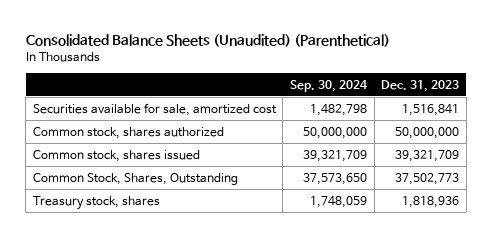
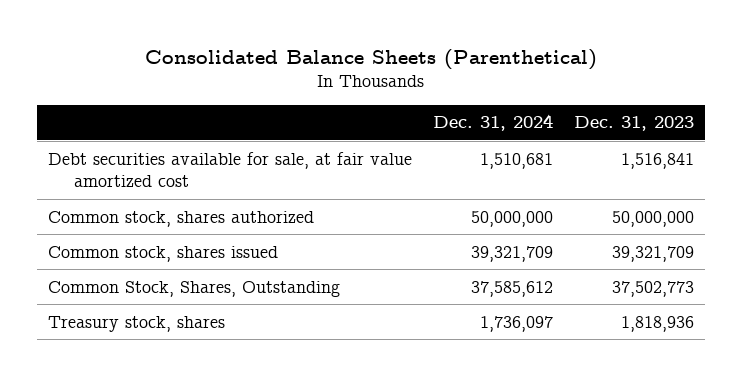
[25,33,390,47] Consolidated Balance Sheets (Unaudited) (Parenthetical) -> [144,48,597,70] Consolidated Balance Sheets (Parenthetical)
[289,79,368,92] Sep. 30, 2024 -> none
none -> [432,114,553,132] Dec. 31, 2024
[32,102,277,116] Securities available for sale, amortized cost -> [47,151,412,187] Debt securities available for sale, at fair value amortized cost

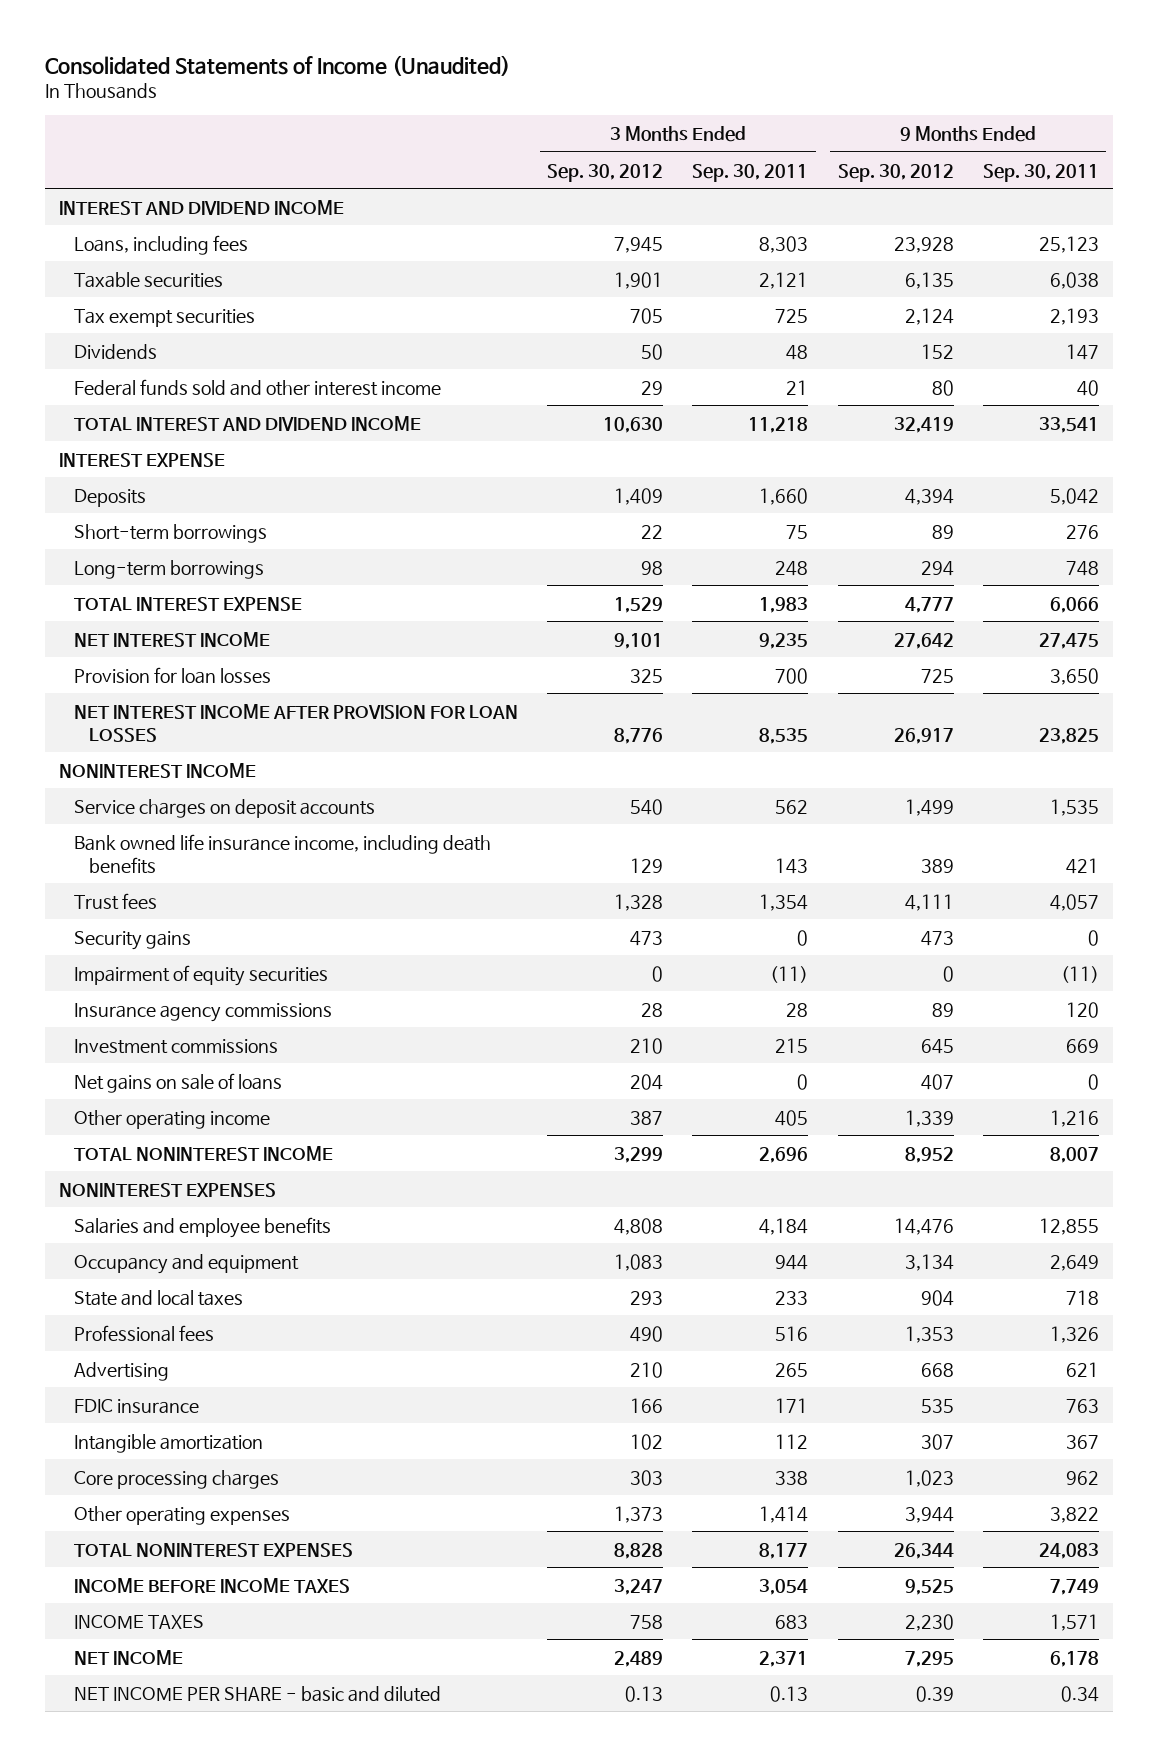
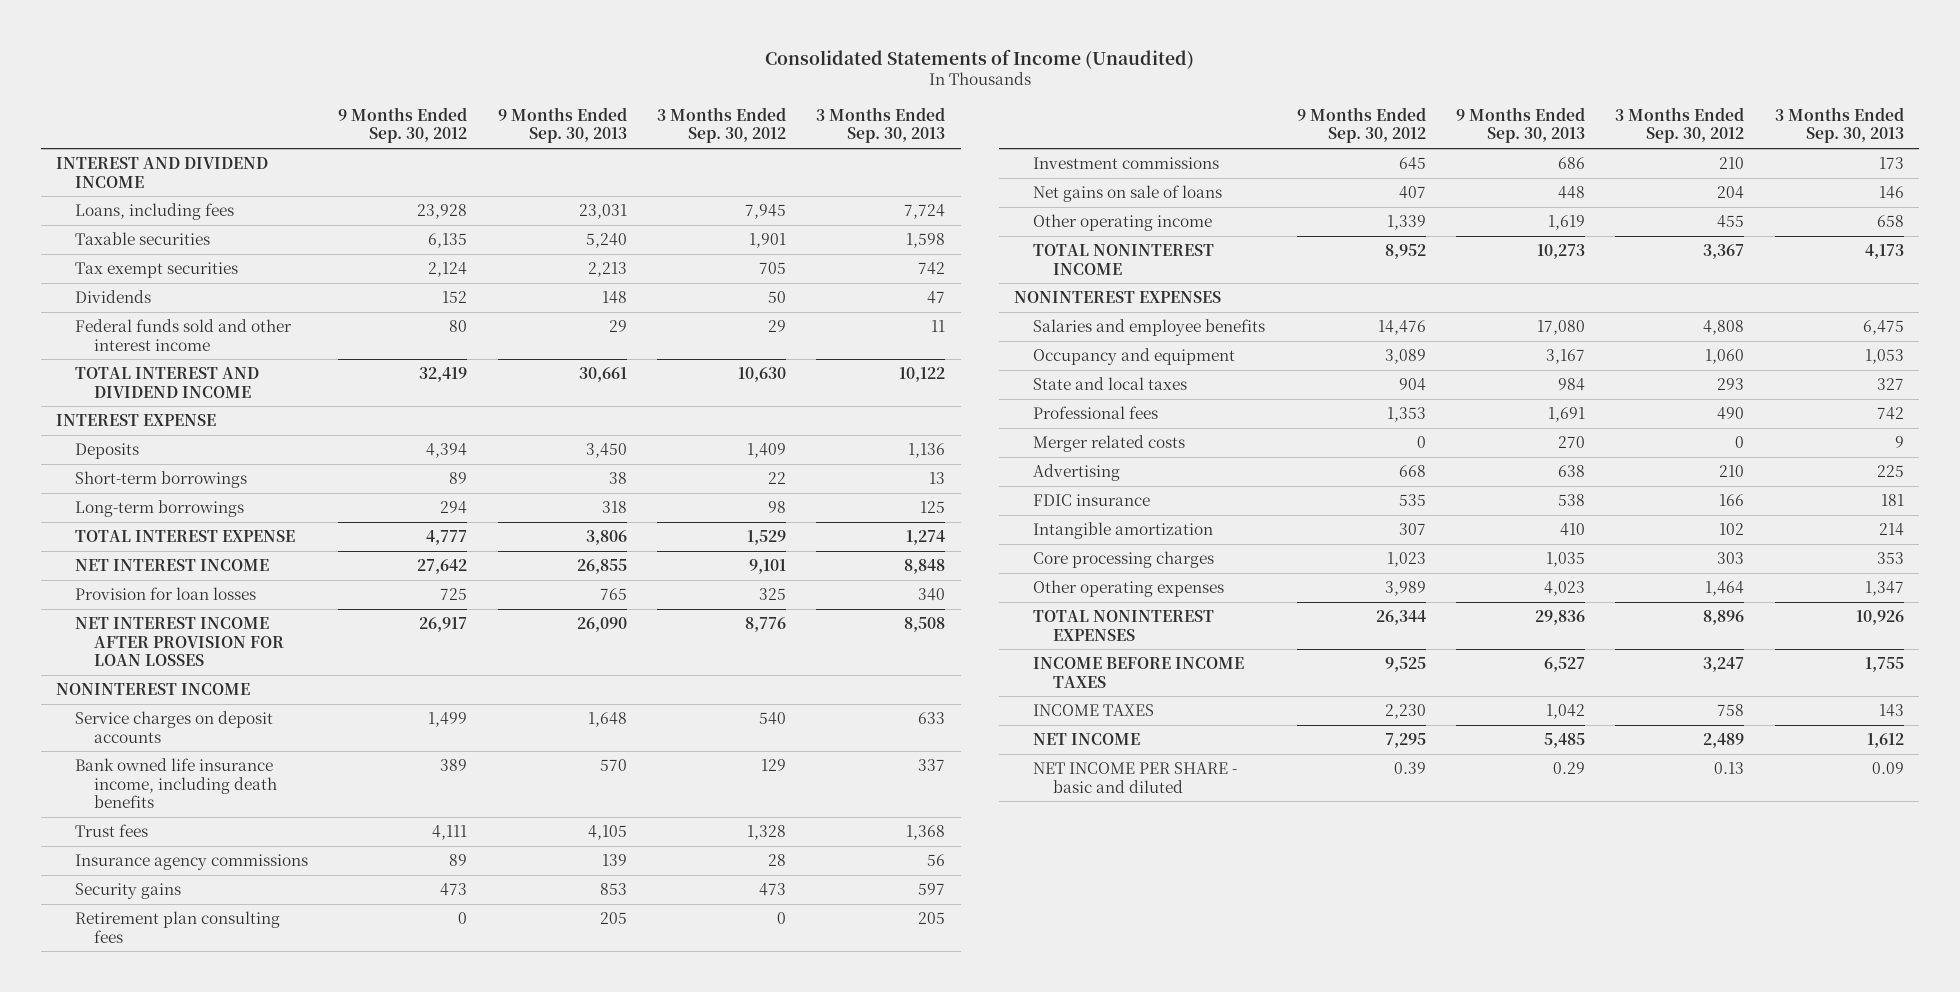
[692,163,809,182] Sep. 30, 2011 -> none
[982,163,1099,182] Sep. 30, 2011 -> none
none -> [497,106,627,144] 9 Months Ended Sep. 30, 2013
none -> [816,106,946,144] 3 Months Ended Sep. 30, 2013
[74,964,329,986] Impairment of equity securities -> none
[74,930,192,950] Security gains -> [75,882,182,899] Security gains
none -> [75,910,281,943] Retirement plan consulting fees
[630,1110,664,1125] 387 -> [1717,214,1745,228] 455
[614,1146,664,1163] 3,299 -> [1703,243,1745,259] 3,367
[614,1253,664,1271] 1,083 -> [1705,348,1745,364] 1,060
[904,1253,954,1271] 3,134 -> [1384,348,1426,364] 3,089
none -> [1033,434,1186,452] Merger related costs
[614,1505,664,1523] 1,373 -> [1705,580,1745,596] 1,464
[904,1506,954,1523] 3,944 -> [1384,580,1426,596] 3,989
[614,1542,664,1559] 8,828 -> [1703,609,1745,625] 8,896

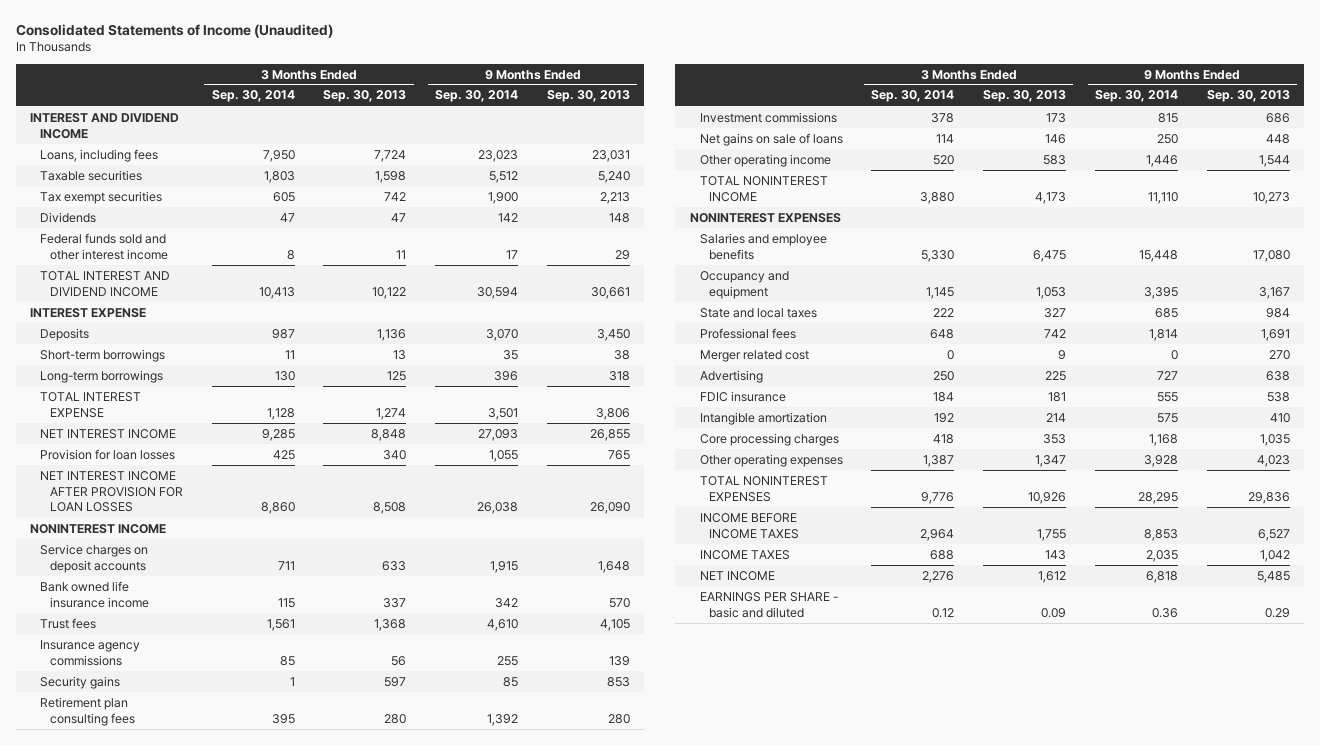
[338,106,468,144] 9 Months Ended Sep. 30, 2012 -> none
[657,106,787,144] 3 Months Ended Sep. 30, 2012 -> none
none -> [211,90,295,103] Sep. 30, 2014
none -> [435,90,519,103] Sep. 30, 2014
[75,757,278,809] Bank owned life insurance income, including death benefits -> [39,580,149,608] Bank owned life insurance income
[599,911,627,924] 205 -> [608,713,631,724] 280
[918,911,946,924] 205 -> [384,713,407,724] 280
[1548,214,1586,230] 1,619 -> [1258,154,1290,167] 1,544
[1876,214,1904,227] 658 -> [1043,154,1067,165] 583
[1033,434,1186,452] Merger related costs -> [699,349,809,362] Merger related cost
[1033,761,1238,793] NET INCOME PER SHARE - basic and diluted -> [699,591,838,618] EARNINGS PER SHARE - basic and diluted

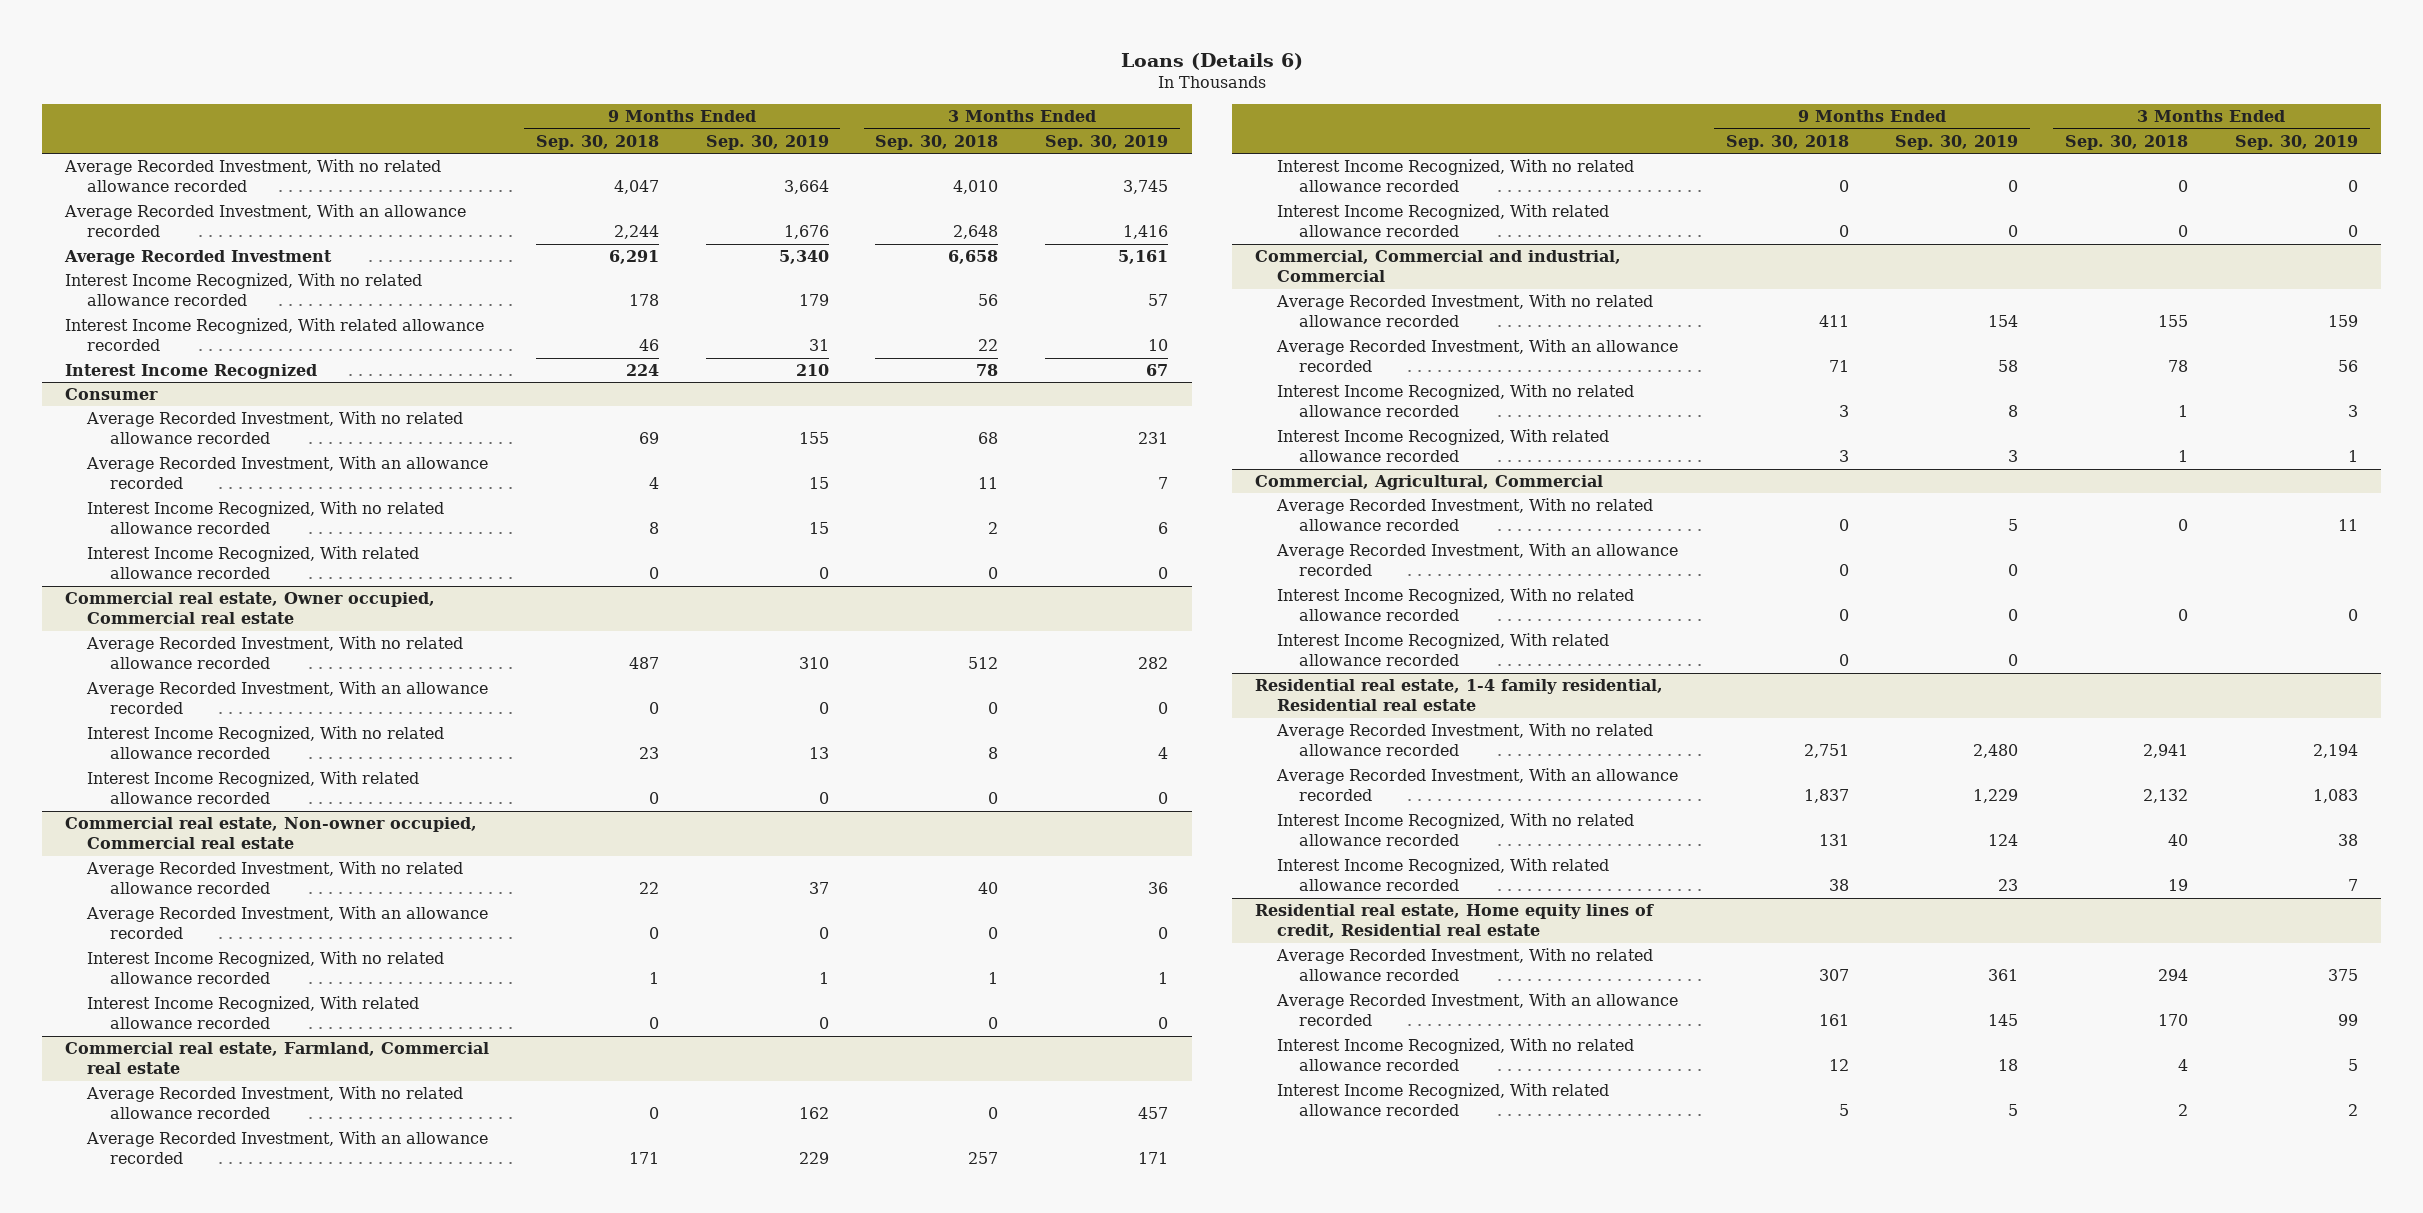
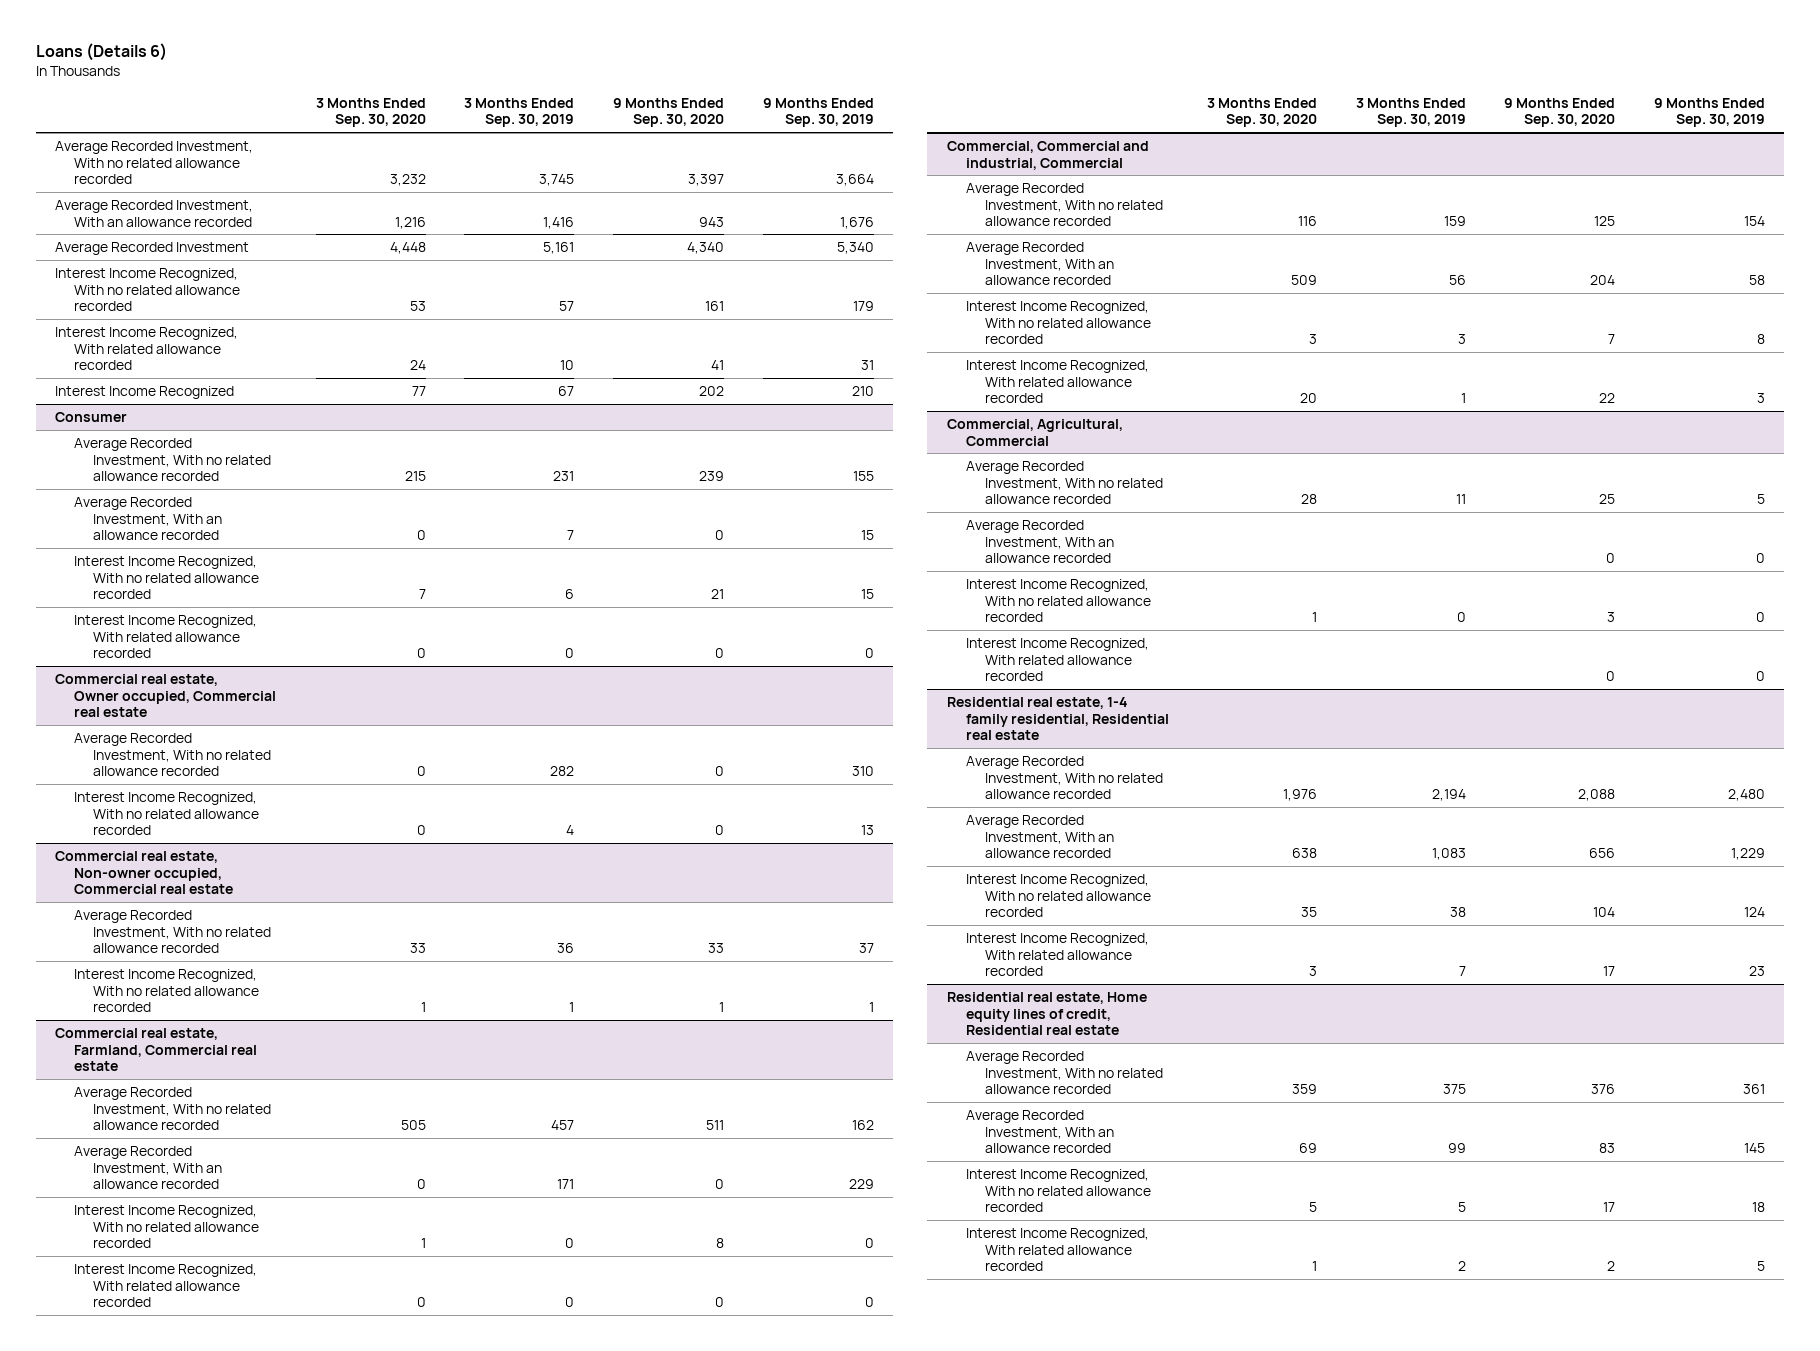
[535,134,659,150] Sep. 30, 2018 -> none
[875,134,999,150] Sep. 30, 2018 -> none
none -> [315,97,426,128] 3 Months Ended Sep. 30, 2020
none -> [612,97,724,128] 9 Months Ended Sep. 30, 2020
[86,681,489,715] Average Recorded Investment, With an allowance recorded -> none
[87,771,420,805] Interest Income Recognized, With related allowance recorded -> none
[86,906,489,940] Average Recorded Investment, With an allowance recorded -> none
[87,996,420,1030] Interest Income Recognized, With related allowance recorded -> none

